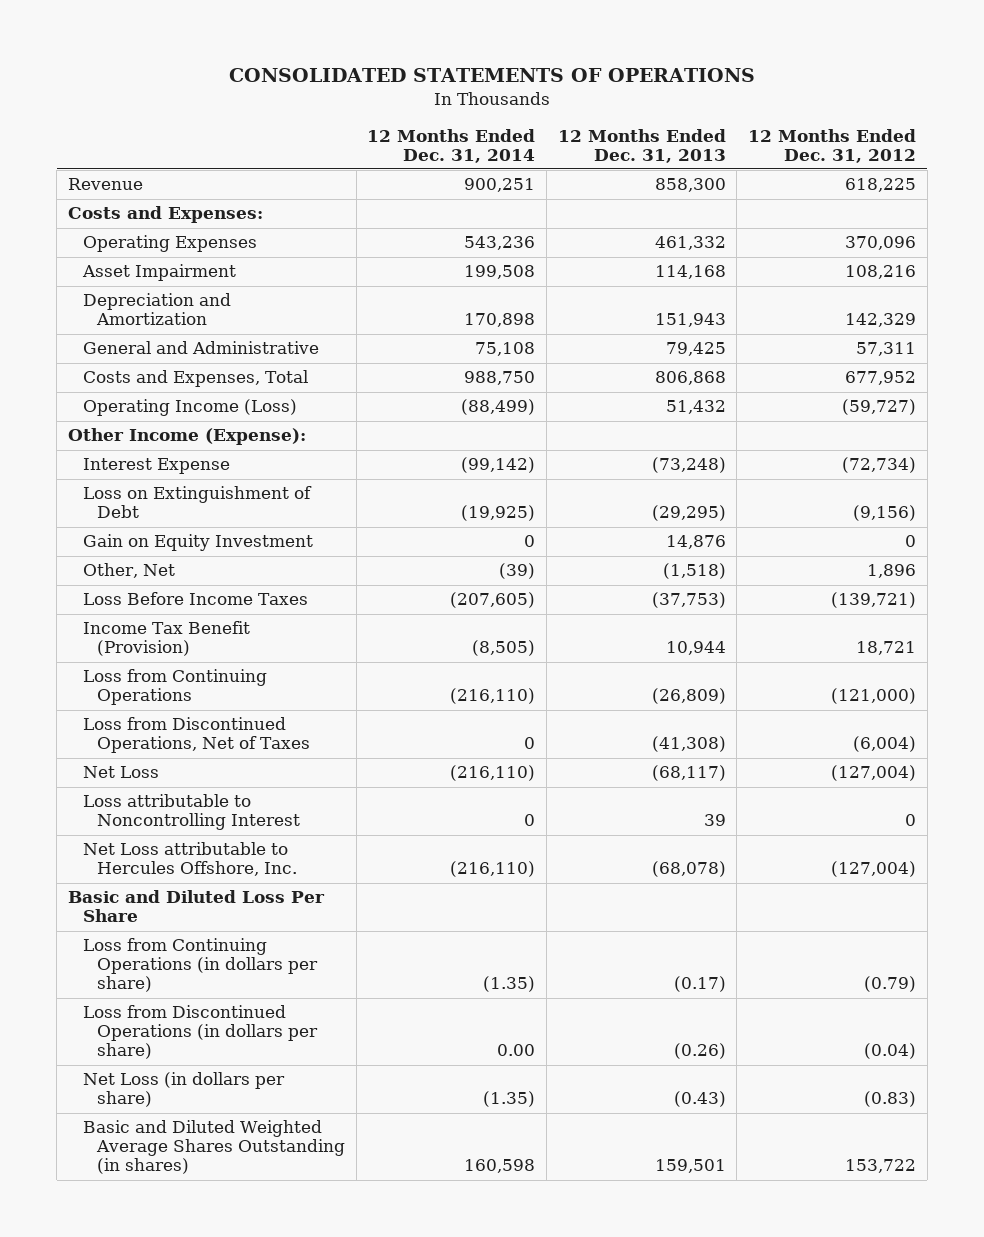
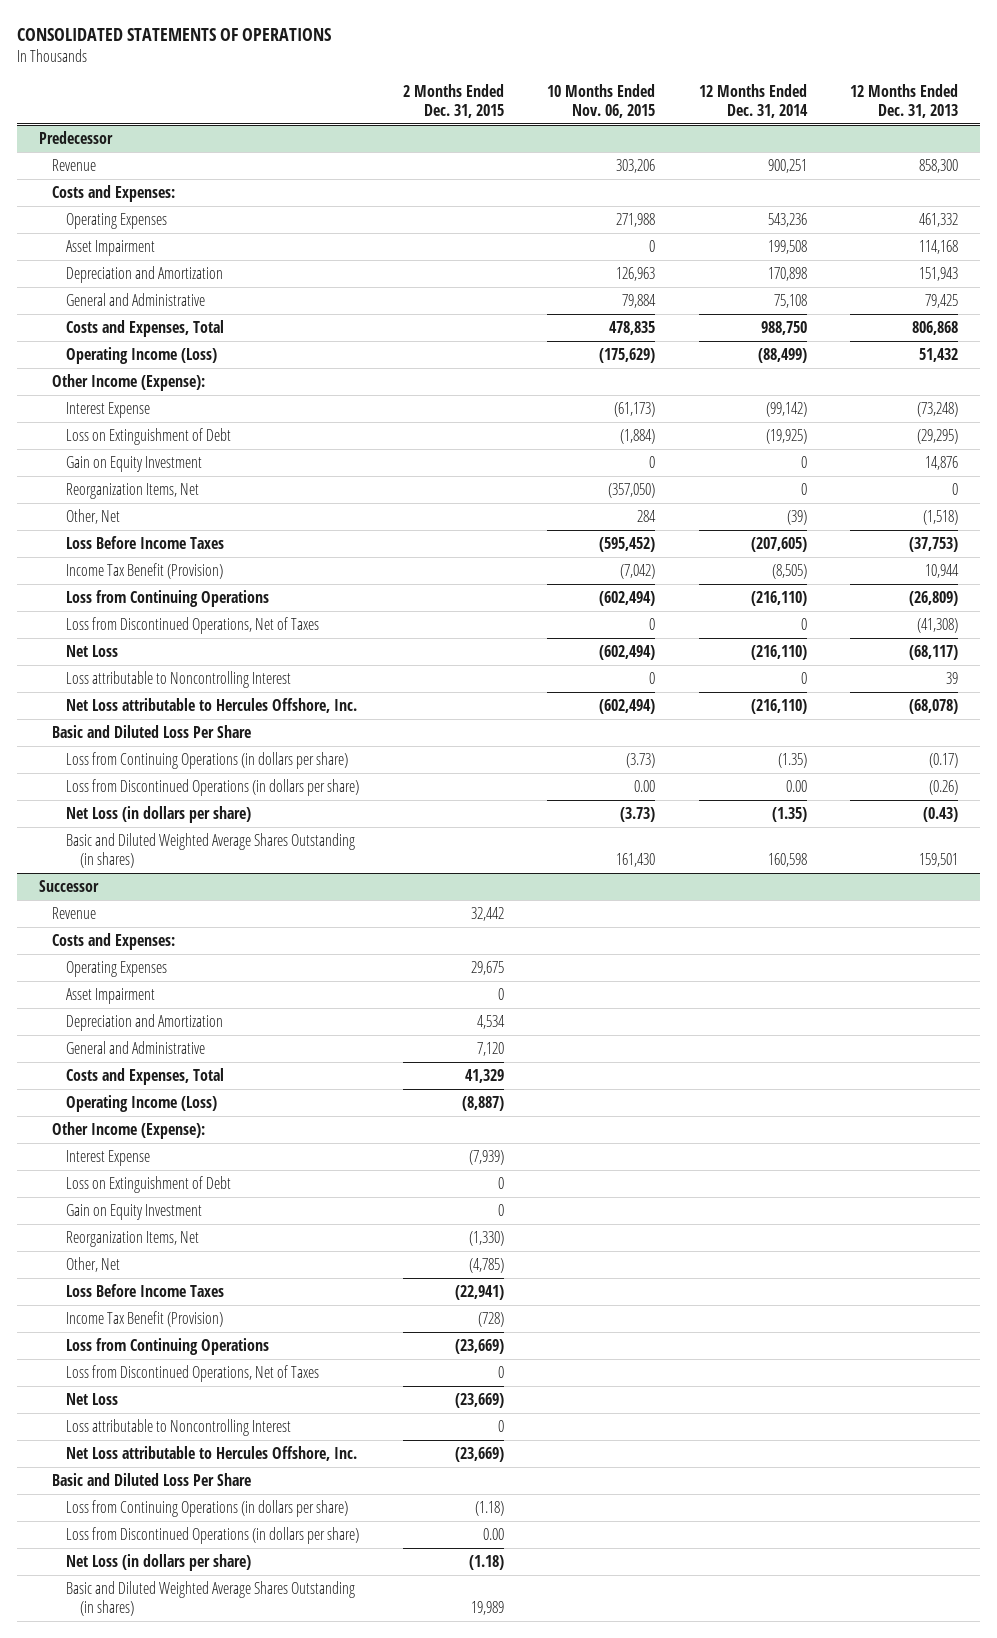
[747,128,916,163] 12 Months Ended Dec. 31, 2012 -> none
none -> [402,84,504,119] 2 Months Ended Dec. 31, 2015
none -> [547,84,656,119] 10 Months Ended Nov. 06, 2015
none -> [38,130,113,144] Predecessor
none -> [66,482,200,499] Reorganization Items, Net
none -> [38,879,99,892] Successor
none -> [52,906,97,919] Revenue
none -> [52,932,176,950] Costs and Expenses:
none -> [66,960,168,977] Operating Expenses
none -> [66,987,156,1004] Asset Impairment
none -> [66,1013,224,1031] Depreciation and Amortization
none -> [66,1040,206,1054] General and Administrative
none -> [66,1067,225,1085] Costs and Expenses, Total
none -> [66,1094,218,1112] Operating Income (Loss)
none -> [52,1121,206,1139] Other Income (Expense):
none -> [66,1149,151,1166] Interest Expense
none -> [66,1175,232,1193] Loss on Extinguishment of Debt
none -> [66,1203,203,1220] Gain on Equity Investment
none -> [66,1230,200,1247] Reorganization Items, Net
none -> [66,1256,121,1272] Other, Net
none -> [66,1283,225,1297] Loss Before Income Taxes
none -> [66,1310,224,1327] Income Tax Benefit (Provision)
none -> [66,1337,270,1355] Loss from Continuing Operations
none -> [66,1364,320,1382] Loss from Discontinued Operations, Net of Taxes
none -> [66,1392,119,1405] Net Loss
none -> [66,1418,292,1436] Loss attributable to Noncontrolling Interest
none -> [66,1445,358,1461] Net Loss attributable to Hercules Offshore, Inc.
none -> [52,1472,252,1486] Basic and Diluted Loss Per Share
none -> [66,1499,349,1517] Loss from Continuing Operations (in dollars per share)
none -> [66,1526,360,1544] Loss from Discontinued Operations (in dollars per share)
none -> [66,1553,252,1571] Net Loss (in dollars per share)
none -> [66,1580,356,1617] Basic and Diluted Weighted Average Shares Outstanding (in shares)

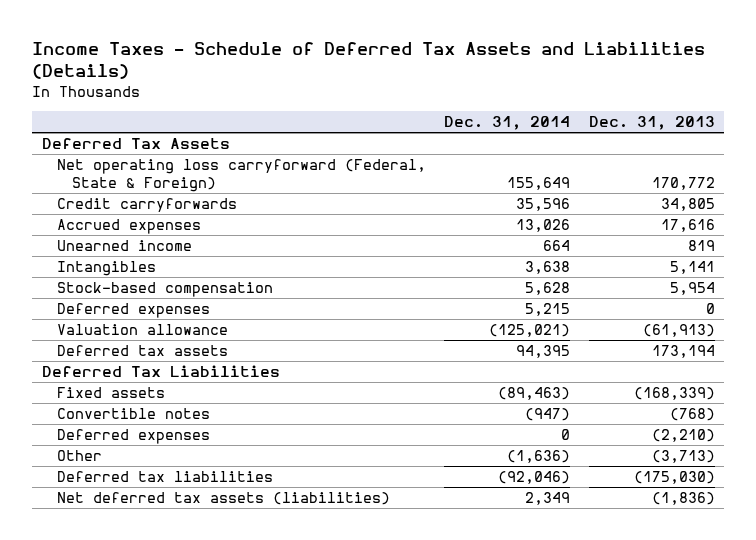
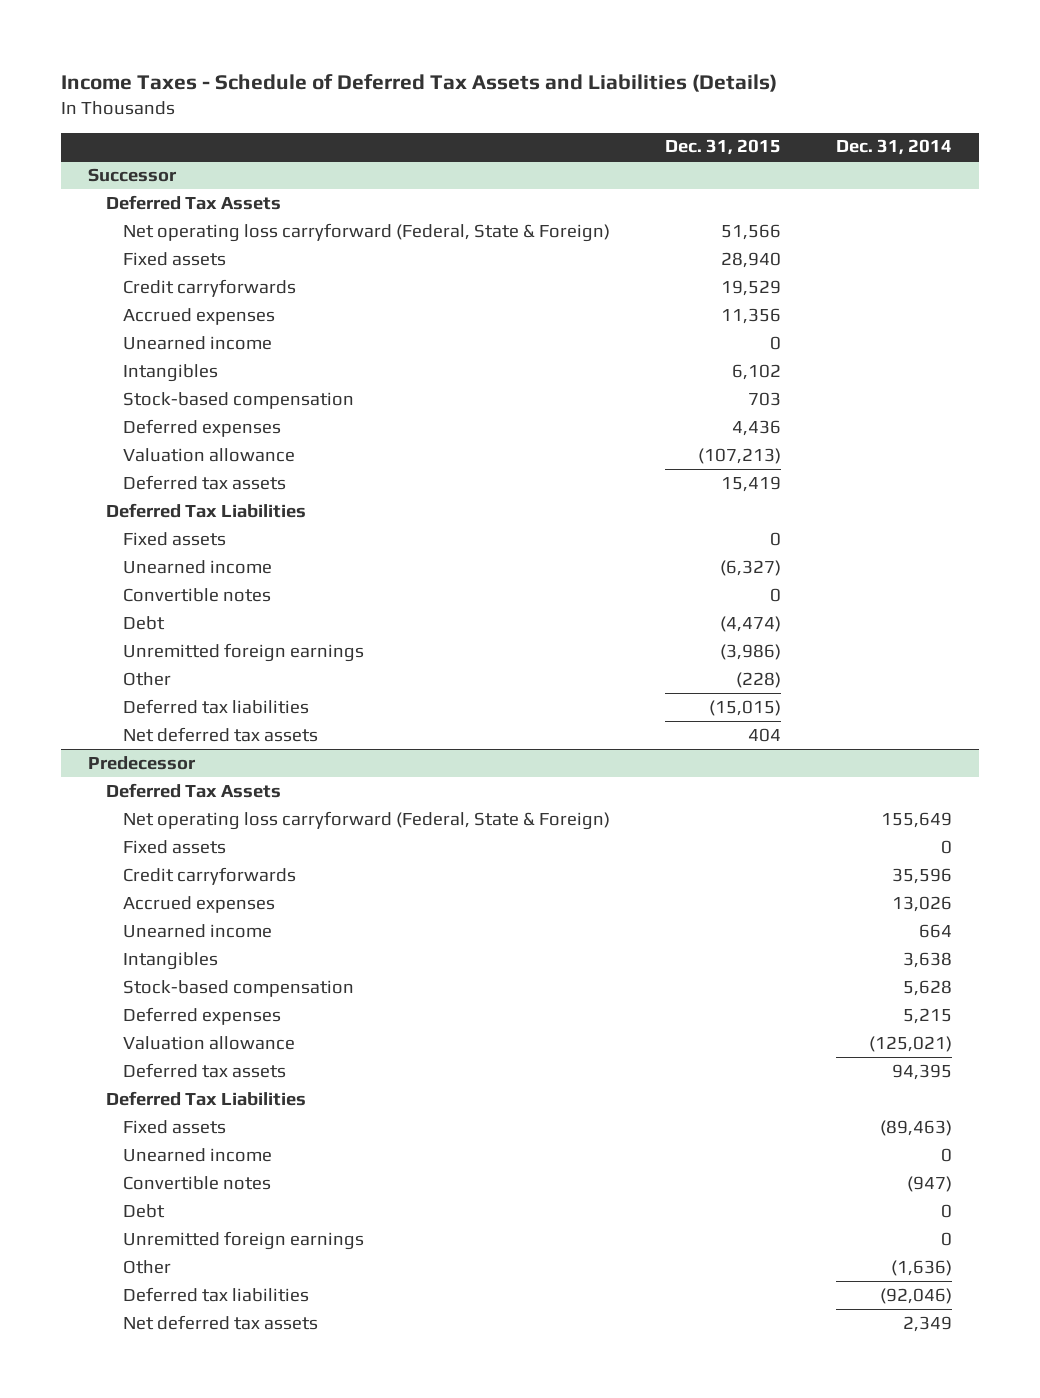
[588,116,715,131] Dec. 31, 2013 -> none
none -> [664,139,781,156] Dec. 31, 2015
none -> [88,167,178,182] Successor
none -> [105,194,281,210] Deferred Tax Assets
none -> [122,222,610,242] Net operating loss carryforward (Federal, State & Foreign)
none -> [122,251,226,266] Fixed assets
none -> [122,278,296,297] Credit carryforwards
none -> [122,307,275,325] Accrued expenses
none -> [122,335,272,350] Unearned income
none -> [122,363,218,382] Intangibles
none -> [122,391,354,409] Stock-based compensation
none -> [122,418,281,437] Deferred expenses
none -> [122,447,295,462] Valuation allowance
none -> [122,474,286,490] Deferred tax assets
none -> [105,502,306,518] Deferred Tax Liabilities
none -> [122,531,226,546] Fixed assets
none -> [122,559,272,574] Unearned income
none -> [122,587,271,602] Convertible notes
none -> [122,615,165,630] Debt
none -> [122,642,364,662] Unremitted foreign earnings
none -> [122,671,171,686] Other
none -> [122,698,309,714] Deferred tax liabilities
none -> [122,726,318,742] Net deferred tax assets
none -> [88,755,197,770] Predecessor
none -> [122,839,226,854] Fixed assets
none -> [122,1147,272,1162] Unearned income
[56,429,210,445] Deferred expenses -> none
none -> [122,1203,165,1218] Debt
none -> [122,1230,364,1250] Unremitted foreign earnings
[56,492,390,506] Net deferred tax assets (liabilities) -> [122,1314,318,1330] Net deferred tax assets

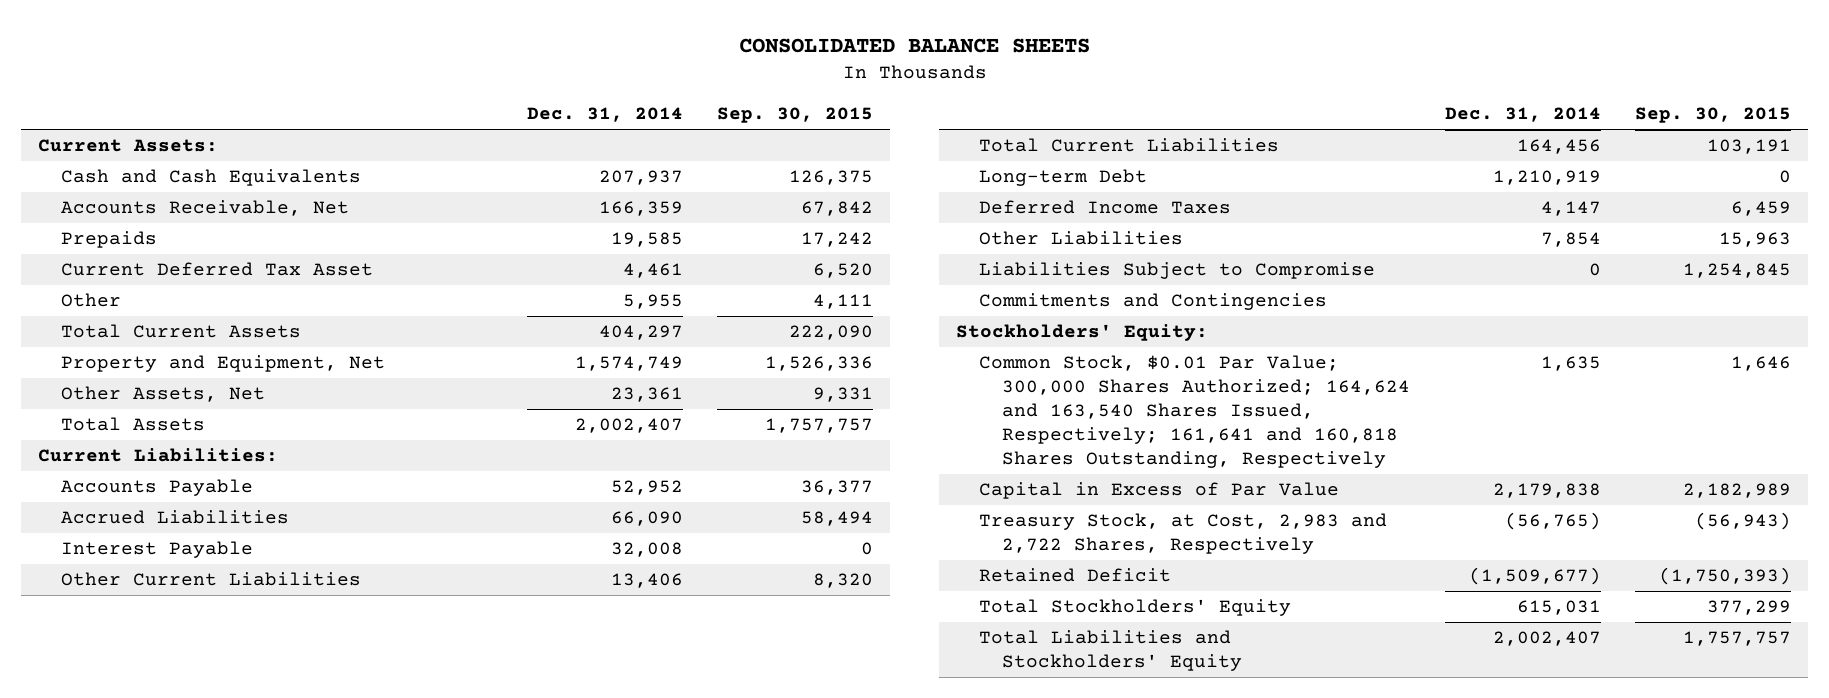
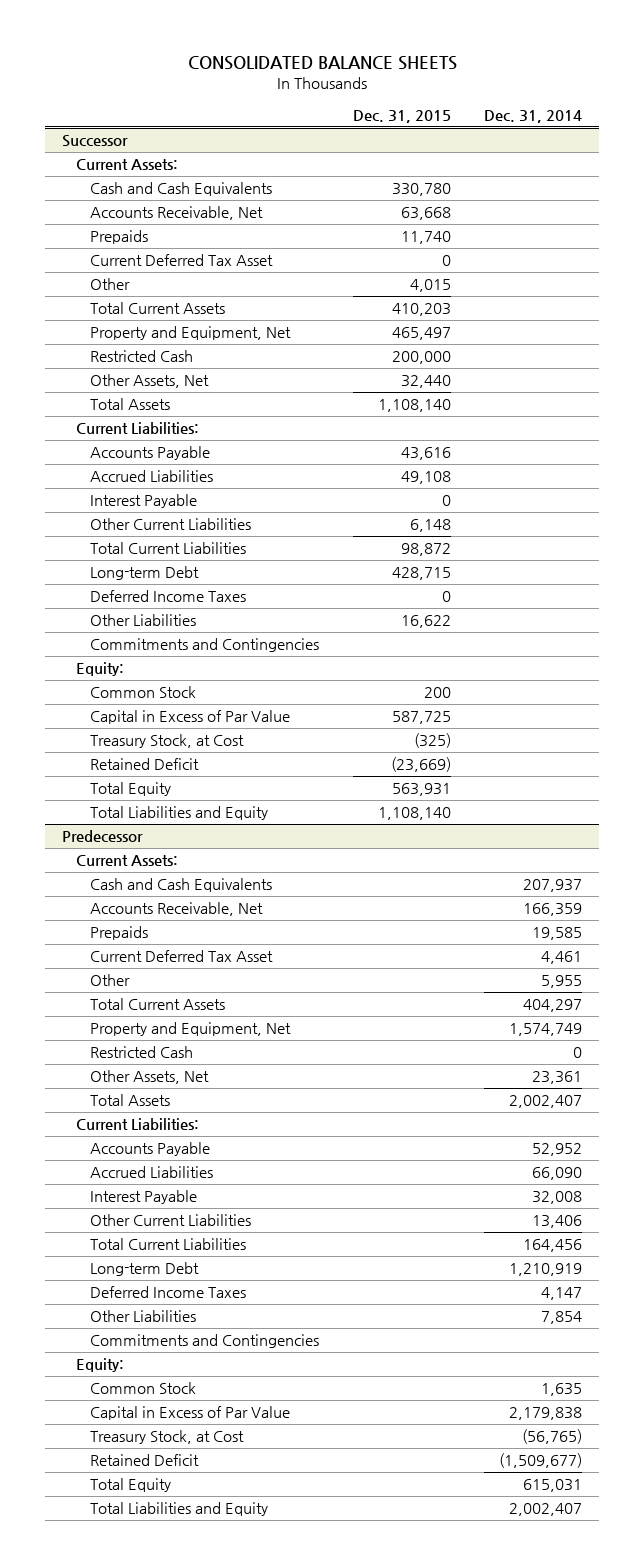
[716,107,873,124] Sep. 30, 2015 -> none
none -> [352,110,451,124] Dec. 31, 2015
none -> [61,135,128,148] Successor
none -> [75,159,178,171] Current Assets:
none -> [89,182,272,197] Cash and Cash Equivalents
none -> [89,206,263,221] Accounts Receivable, Net
none -> [89,230,148,245] Prepaids
none -> [89,254,273,267] Current Deferred Tax Asset
none -> [89,278,130,291] Other
none -> [89,302,225,315] Total Current Assets
none -> [89,326,291,341] Property and Equipment, Net
none -> [89,350,193,363] Restricted Cash
none -> [89,374,209,389] Other Assets, Net
none -> [89,398,170,411] Total Assets
none -> [75,422,199,435] Current Liabilities:
none -> [89,446,210,461] Accounts Payable
none -> [89,470,213,483] Accrued Liabilities
none -> [89,494,197,509] Interest Payable
none -> [89,518,251,531] Other Current Liabilities
none -> [89,542,246,555] Total Current Liabilities
none -> [89,566,199,581] Long-term Debt
none -> [89,590,246,603] Deferred Income Taxes
none -> [89,614,196,627] Other Liabilities
none -> [89,638,319,653] Commitments and Contingencies
none -> [75,662,124,677] Equity:
none -> [89,686,196,699] Common Stock
none -> [89,710,290,725] Capital in Excess of Par Value
none -> [89,734,244,749] Treasury Stock, at Cost
none -> [89,758,199,771] Retained Deficit
none -> [89,782,171,797] Total Equity
none -> [89,806,268,821] Total Liabilities and Equity
none -> [61,830,143,843] Predecessor
none -> [89,1046,193,1059] Restricted Cash
[979,262,1376,280] Liabilities Subject to Compromise -> none
[956,324,1209,342] Stockholders' Equity: -> [75,1358,124,1373] Equity:
[979,355,1411,469] Common Stock, $0.01 Par Value; 300,000 Shares Authorized; 164,624 and 163,540 Shares Issued, Respectively; 161,641 and 160,818 Shares Outstanding, Respectively -> [89,1382,196,1395] Common Stock
[979,513,1388,555] Treasury Stock, at Cost, 2,983 and 2,722 Shares, Respectively -> [89,1430,244,1445] Treasury Stock, at Cost
[979,599,1292,617] Total Stockholders' Equity -> [89,1478,171,1493] Total Equity
[979,630,1243,672] Total Liabilities and Stockholders' Equity -> [89,1502,268,1517] Total Liabilities and Equity

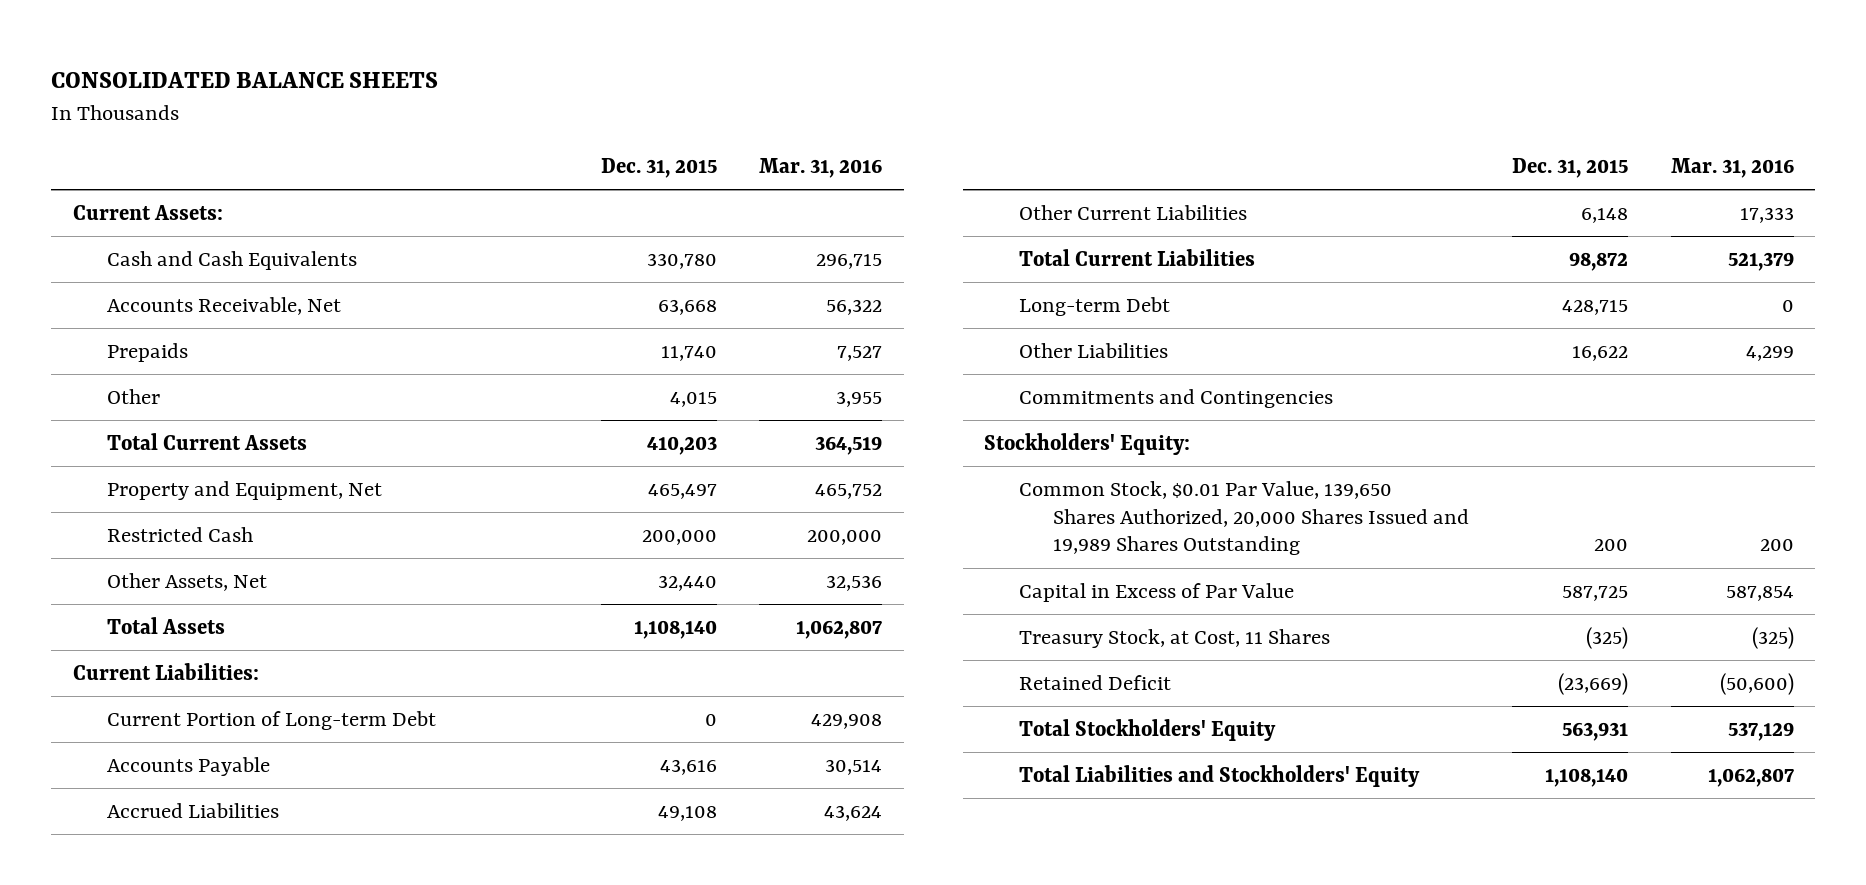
[484,110,583,124] Dec. 31, 2014 -> none
none -> [759,158,883,179] Mar. 31, 2016
[61,135,128,148] Successor -> none
[89,254,273,267] Current Deferred Tax Asset -> none
none -> [107,710,437,730] Current Portion of Long-term Debt
[89,494,197,509] Interest Payable -> none
[89,590,246,603] Deferred Income Taxes -> none
[75,662,124,677] Equity: -> [983,432,1190,455] Stockholders' Equity:
[89,686,196,699] Common Stock -> [1018,480,1470,556] Common Stock, $0.01 Par Value, 139,650 Shares Authorized, 20,000 Shares Issued and 19,989 Shares Outstanding
[89,734,244,749] Treasury Stock, at Cost -> [1018,628,1330,648] Treasury Stock, at Cost, 11 Shares
[61,830,143,843] Predecessor -> none
[75,855,178,867] Current Assets: -> none
[89,878,272,893] Cash and Cash Equivalents -> none
[89,902,263,917] Accounts Receivable, Net -> none
[89,926,148,941] Prepaids -> none
[89,950,273,963] Current Deferred Tax Asset -> none
[89,974,130,987] Other -> none
[89,998,225,1011] Total Current Assets -> none
[89,1022,291,1037] Property and Equipment, Net -> none
[89,1046,193,1059] Restricted Cash -> none
[89,1070,209,1085] Other Assets, Net -> none
[89,1094,170,1107] Total Assets -> none
[75,1118,199,1131] Current Liabilities: -> none
[89,1142,210,1157] Accounts Payable -> none
[89,1166,213,1179] Accrued Liabilities -> none
[89,1190,197,1205] Interest Payable -> none
[89,1214,251,1227] Other Current Liabilities -> none
[89,1238,246,1251] Total Current Liabilities -> none
[89,1262,199,1277] Long-term Debt -> none
[89,1286,246,1299] Deferred Income Taxes -> none
[89,1310,196,1323] Other Liabilities -> none
[89,1334,319,1349] Commitments and Contingencies -> none
[75,1358,124,1373] Equity: -> none
[89,1382,196,1395] Common Stock -> none
[89,1406,290,1421] Capital in Excess of Par Value -> none
[89,1430,244,1445] Treasury Stock, at Cost -> none
[89,1454,199,1467] Retained Deficit -> none
[89,1478,171,1493] Total Equity -> none
[89,1502,268,1517] Total Liabilities and Equity -> none
[89,782,171,797] Total Equity -> [1018,718,1276,741] Total Stockholders' Equity
[89,806,268,821] Total Liabilities and Equity -> [1018,764,1420,787] Total Liabilities and Stockholders' Equity

